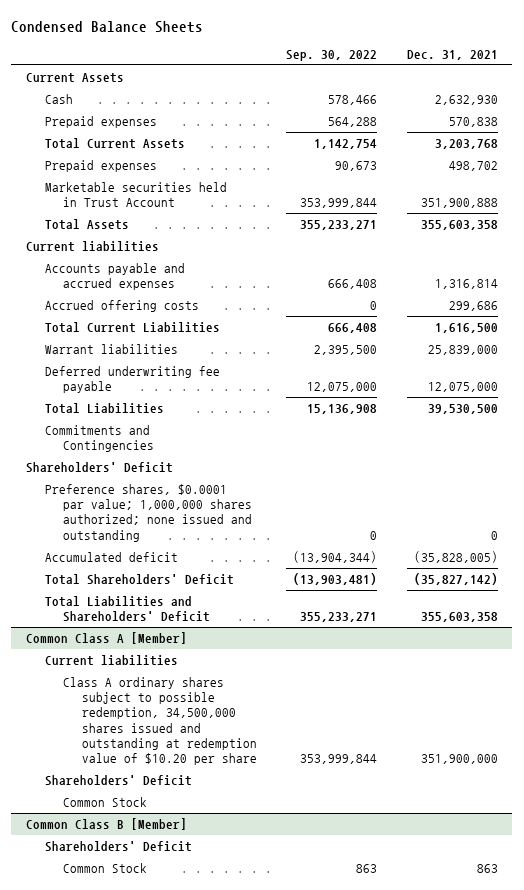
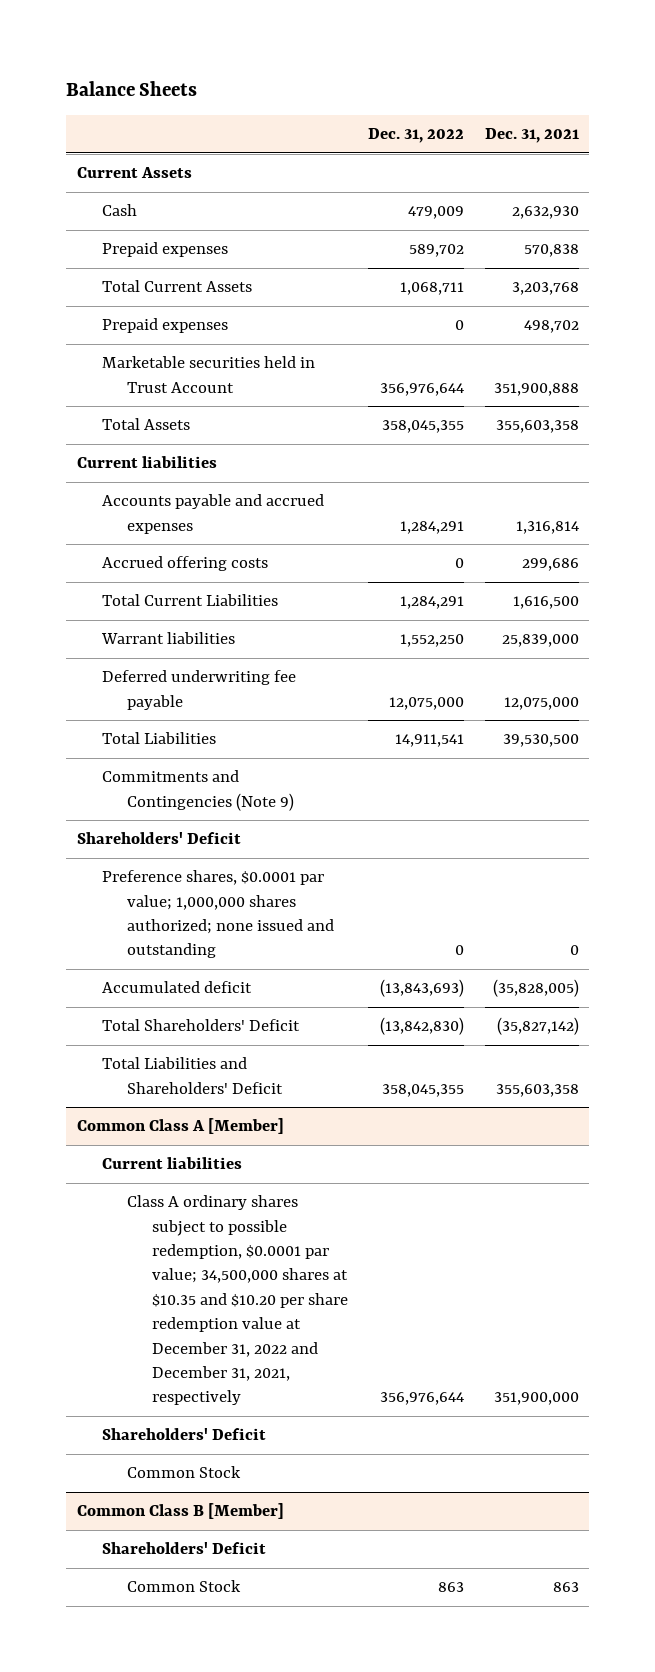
[11,20,204,33] Condensed Balance Sheets -> [66,80,198,96] Balance Sheets
[286,50,378,62] Sep. 30, 2022 -> none
none -> [368,128,465,144] Dec. 31, 2022
[44,424,155,453] Commitments and Contingencies -> [101,770,294,811] Commitments and Contingencies (Note 9)
[63,676,257,766] Class A ordinary shares subject to possible redemption, 34,500,000 shares issued and outstanding at redemption value of $10.20 per share -> [126,1195,349,1406] Class A ordinary shares subject to possible redemption, $0.0001 par value; 34,500,000 shares at $10.35 and $10.20 per share redemption value at December 31, 2022 and December 31, 2021, respectively

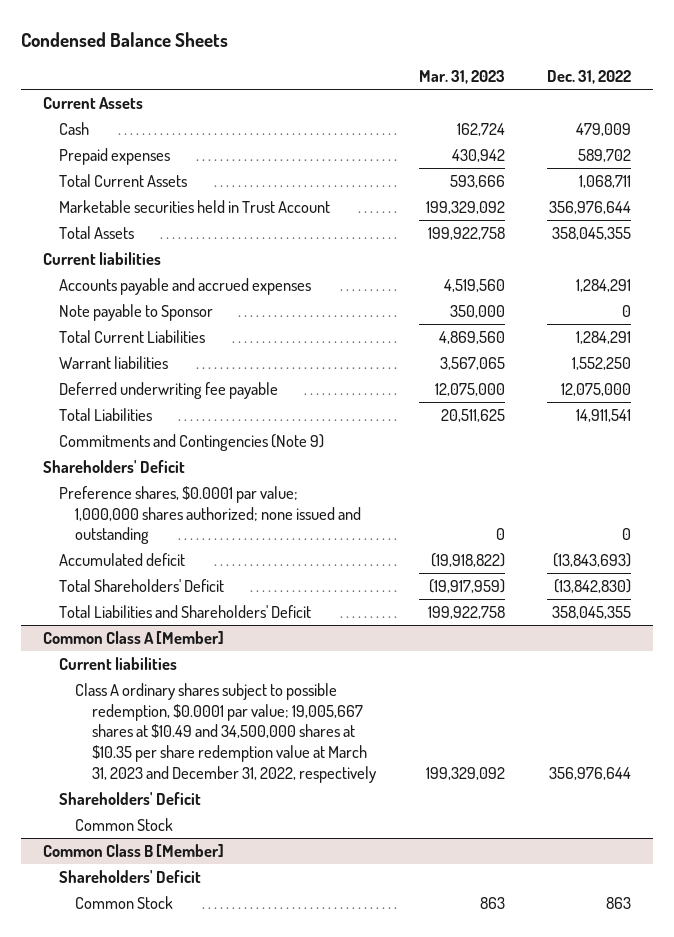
[66,80,198,96] Balance Sheets -> [21,31,229,47] Condensed Balance Sheets
[484,128,579,144] Dec. 31, 2021 -> none
none -> [418,70,505,85] Mar. 31, 2023
[101,318,228,334] Prepaid expenses -> none
[101,556,268,572] Accrued offering costs -> none
none -> [59,303,214,321] Note payable to Sponsor
[126,1195,349,1406] Class A ordinary shares subject to possible redemption, $0.0001 par value; 34,500,000 shares at $10.35 and $10.20 per share redemption value at December 31, 2022 and December 31, 2021, respectively -> [75,682,376,783] Class A ordinary shares subject to possible redemption, $0.0001 par value; 19,005,667 shares at $10.49 and 34,500,000 shares at $10.35 per share redemption value at March 31, 2023 and December 31, 2022, respectively

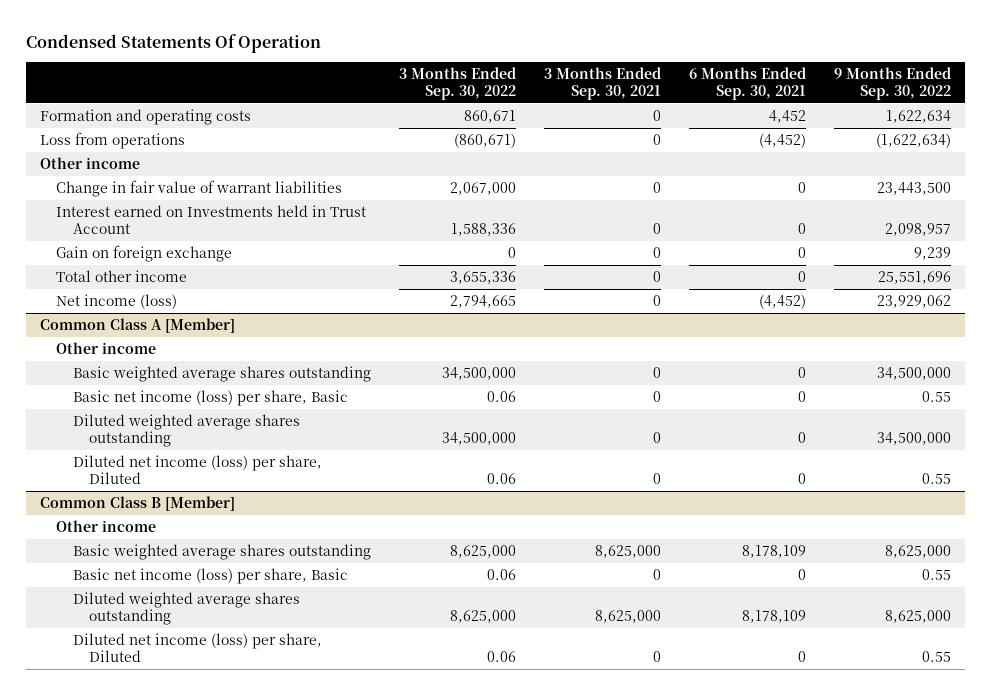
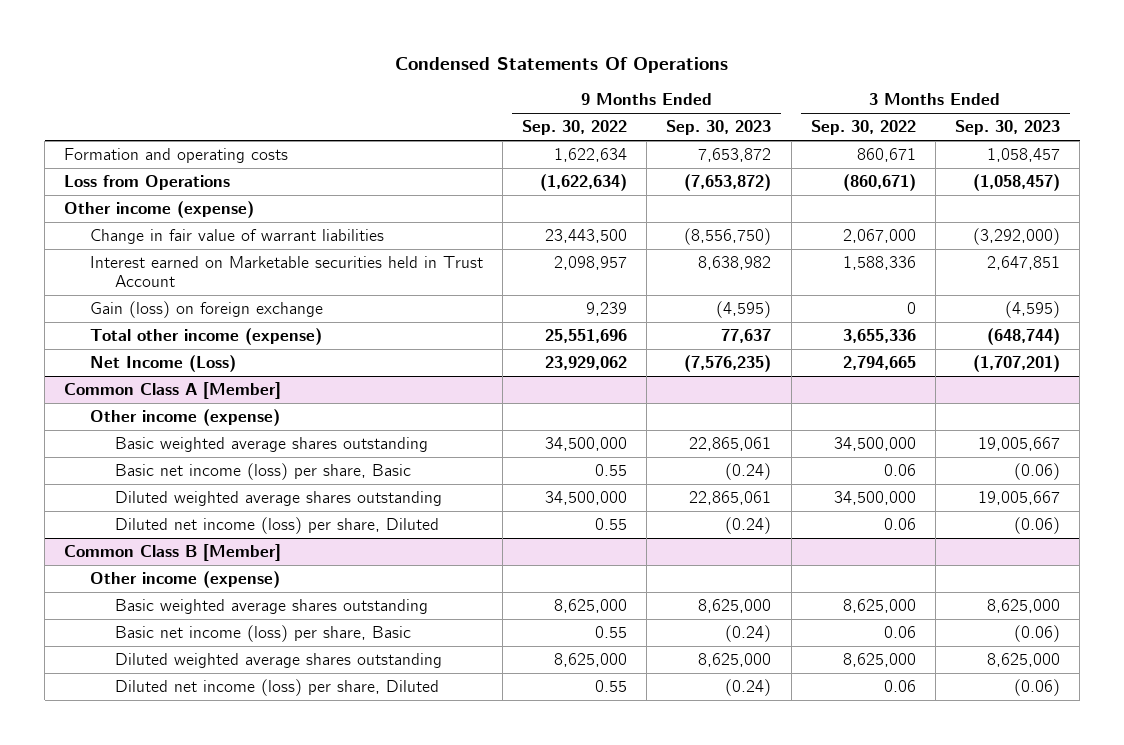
[25,33,321,53] Condensed Statements Of Operation -> [395,57,729,74] Condensed Statements Of Operations
[543,67,661,100] 3 Months Ended Sep. 30, 2021 -> none
[688,67,806,100] 6 Months Ended Sep. 30, 2021 -> none
none -> [666,120,772,136] Sep. 30, 2023
none -> [955,120,1061,136] Sep. 30, 2023
[39,132,185,150] Loss from operations -> [64,175,231,191] Loss from Operations
[39,157,140,170] Other income -> [64,201,255,219] Other income (expense)
[56,205,367,234] Interest earned on Investments held in Trust Account -> [89,256,483,288] Interest earned on Marketable securities held in Trust Account
[56,245,233,263] Gain on foreign exchange -> [89,301,323,319] Gain (loss) on foreign exchange
[56,270,188,283] Total other income -> [89,328,322,346] Total other income (expense)
[56,294,178,310] Net income (loss) -> [89,355,236,373] Net Income (Loss)
[56,342,157,355] Other income -> [89,409,280,427] Other income (expense)
[56,520,157,533] Other income -> [89,571,280,589] Other income (expense)

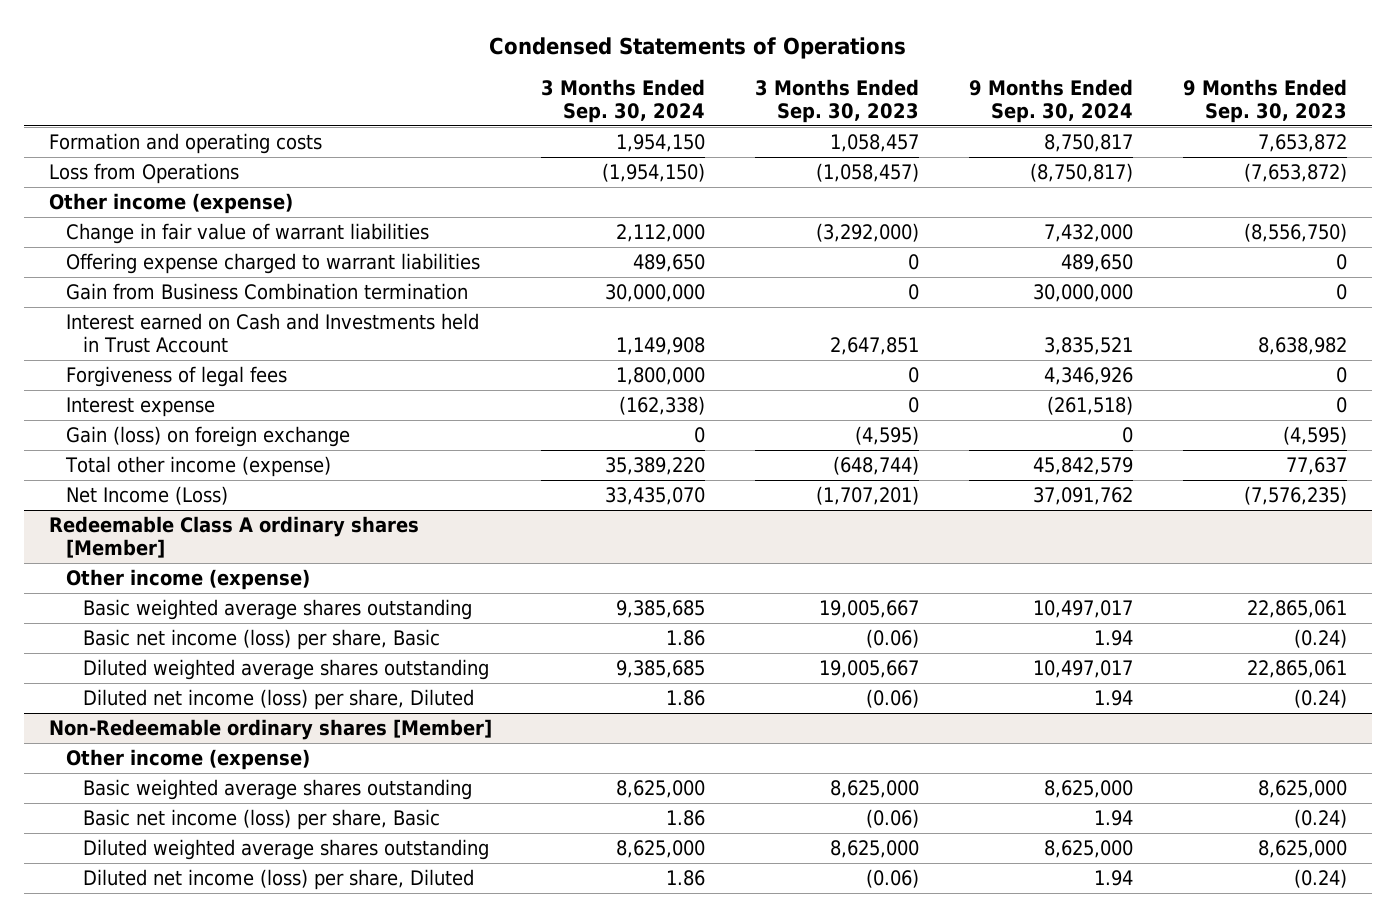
[395,57,729,74] Condensed Statements Of Operations -> [488,36,906,59] Condensed Statements of Operations
[522,120,628,136] Sep. 30, 2022 -> none
[810,120,916,136] Sep. 30, 2022 -> none
none -> [541,78,706,123] 3 Months Ended Sep. 30, 2024
none -> [969,78,1134,123] 9 Months Ended Sep. 30, 2024
none -> [65,252,480,274] Offering expense charged to warrant liabilities
none -> [65,282,468,300] Gain from Business Combination termination
[89,256,483,288] Interest earned on Marketable securities held in Trust Account -> [65,312,479,353] Interest earned on Cash and Investments held in Trust Account
none -> [65,365,287,387] Forgiveness of legal fees
none -> [65,396,215,417] Interest expense
[64,382,282,400] Common Class A [Member] -> none
none -> [48,515,419,558] Redeemable Class A ordinary shares [Member]
[64,544,282,562] Common Class B [Member] -> none
none -> [48,718,492,740] Non-Redeemable ordinary shares [Member]

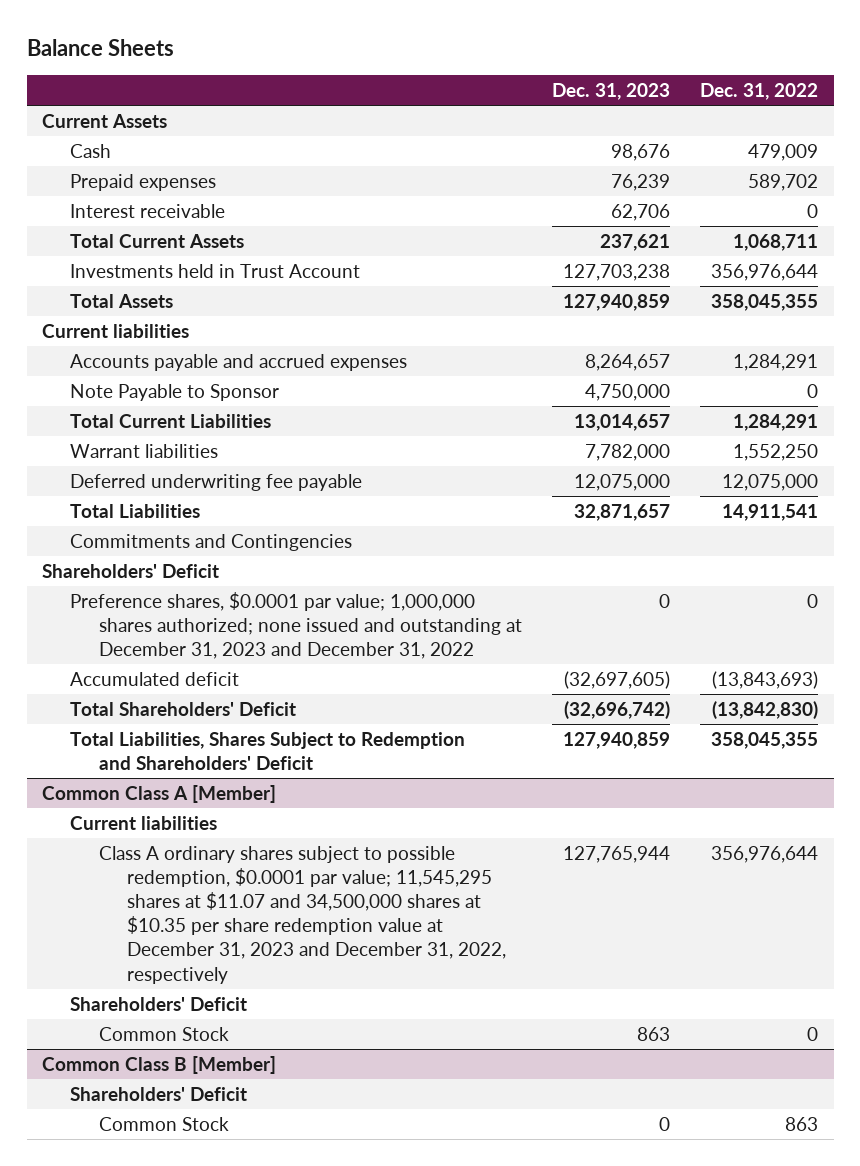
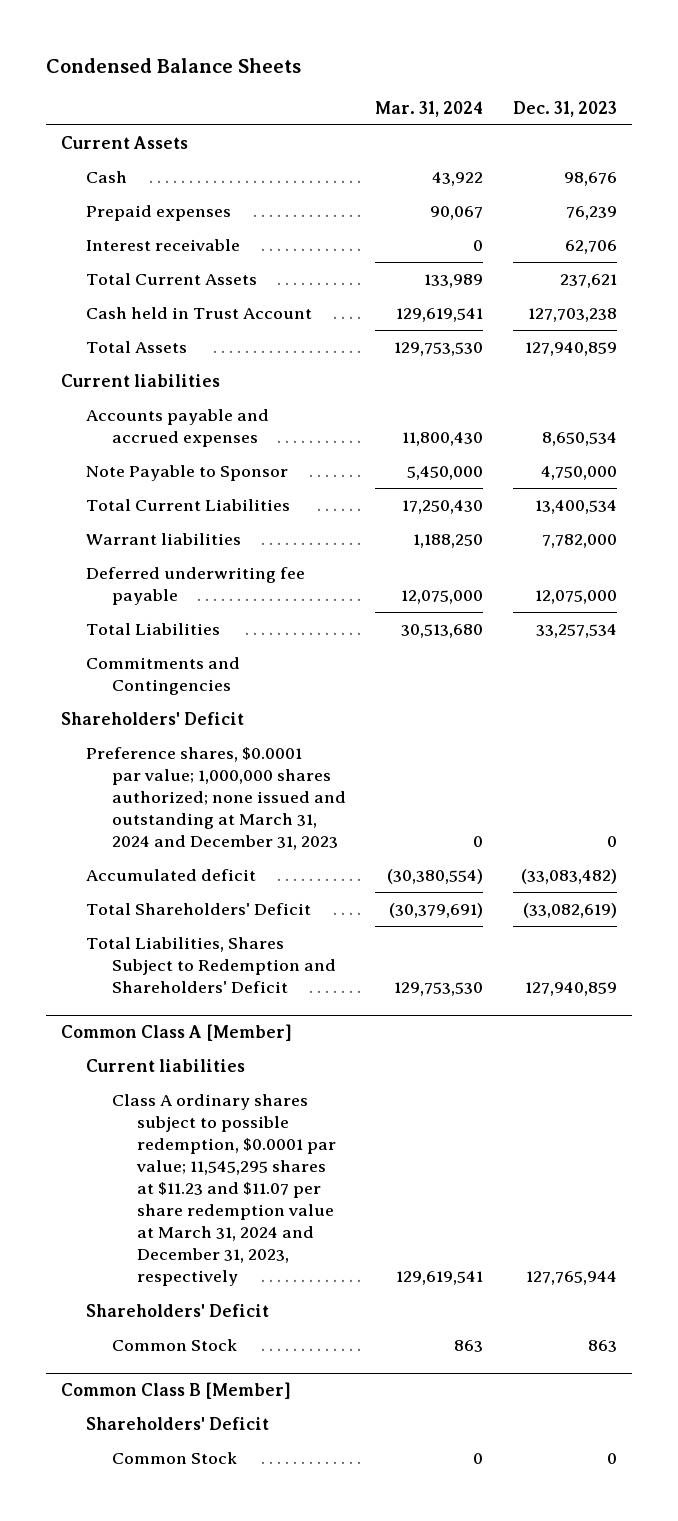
[26,39,174,57] Balance Sheets -> [45,58,301,74] Condensed Balance Sheets
[700,82,819,100] Dec. 31, 2022 -> none
none -> [375,100,484,117] Mar. 31, 2024
[70,263,361,278] Investments held in Trust Account -> [86,307,313,320] Cash held in Trust Account
[585,353,671,371] 8,264,657 -> [542,432,618,447] 8,650,534
[574,413,671,431] 13,014,657 -> [535,500,618,515] 13,400,534
[574,503,671,521] 32,871,657 -> [536,624,618,639] 33,257,534
[70,591,522,660] Preference shares, $0.0001 par value; 1,000,000 shares authorized; none issued and outstanding at December 31, 2023 and December 31, 2022 -> [86,747,346,851] Preference shares, $0.0001 par value; 1,000,000 shares authorized; none issued and outstanding at March 31, 2024 and December 31, 2023
[564,670,671,689] (32,697,605) -> [521,869,618,885] (33,083,482)
[564,700,671,719] (32,696,742) -> [523,903,618,919] (33,082,619)
[98,845,507,984] Class A ordinary shares subject to possible redemption, $0.0001 par value; 11,545,295 shares at $11.07 and 34,500,000 shares at $10.35 per share redemption value at December 31, 2023 and December 31, 2022, respectively -> [111,1094,337,1287] Class A ordinary shares subject to possible redemption, $0.0001 par value; 11,545,295 shares at $11.23 and $11.07 per share redemption value at March 31, 2024 and December 31, 2023, respectively

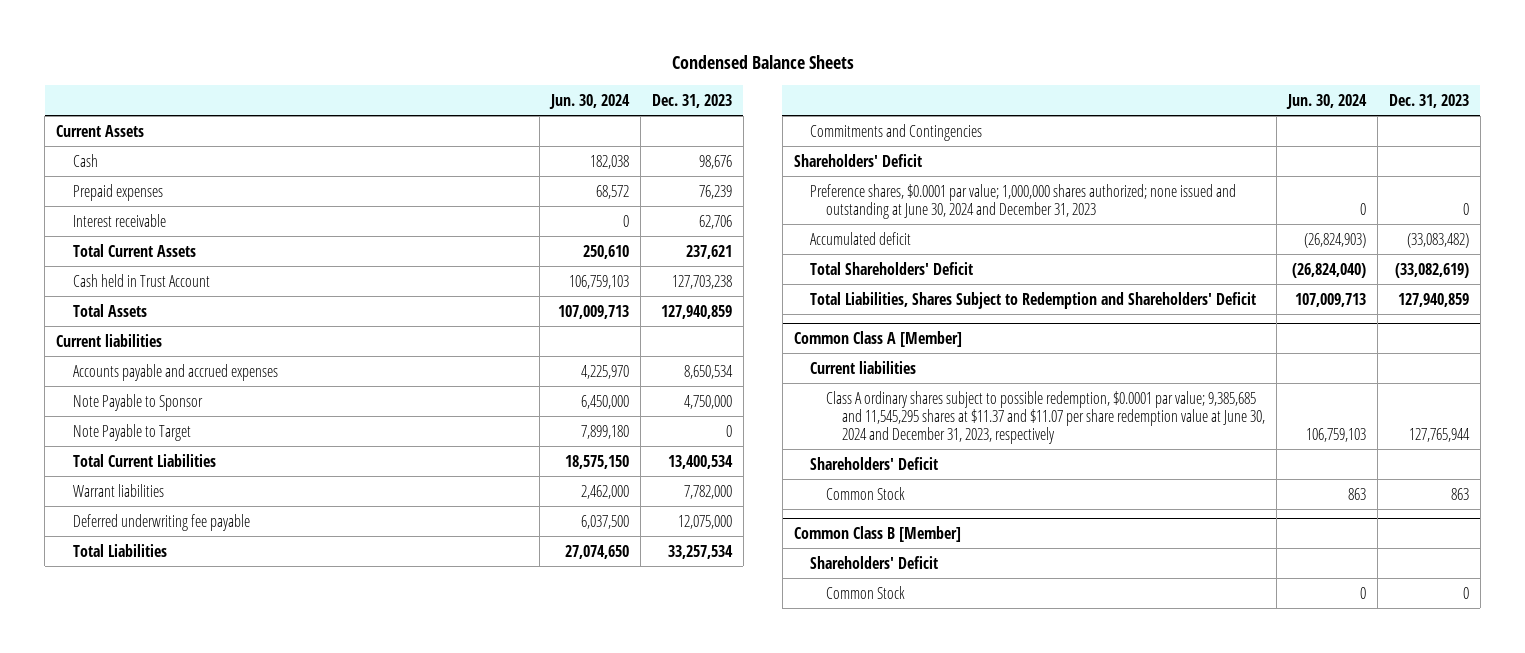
[375,100,484,117] Mar. 31, 2024 -> none
none -> [548,93,630,109] Jun. 30, 2024
none -> [72,423,191,441] Note Payable to Target
[86,747,346,851] Preference shares, $0.0001 par value; 1,000,000 shares authorized; none issued and outstanding at March 31, 2024 and December 31, 2023 -> [809,183,1236,219] Preference shares, $0.0001 par value; 1,000,000 shares authorized; none issued and outstanding at June 30, 2024 and December 31, 2023
[111,1094,337,1287] Class A ordinary shares subject to possible redemption, $0.0001 par value; 11,545,295 shares at $11.23 and $11.07 per share redemption value at March 31, 2024 and December 31, 2023, respectively -> [825,390,1266,444] Class A ordinary shares subject to possible redemption, $0.0001 par value; 9,385,685 and 11,545,295 shares at $11.37 and $11.07 per share redemption value at June 30, 2024 and December 31, 2023, respectively

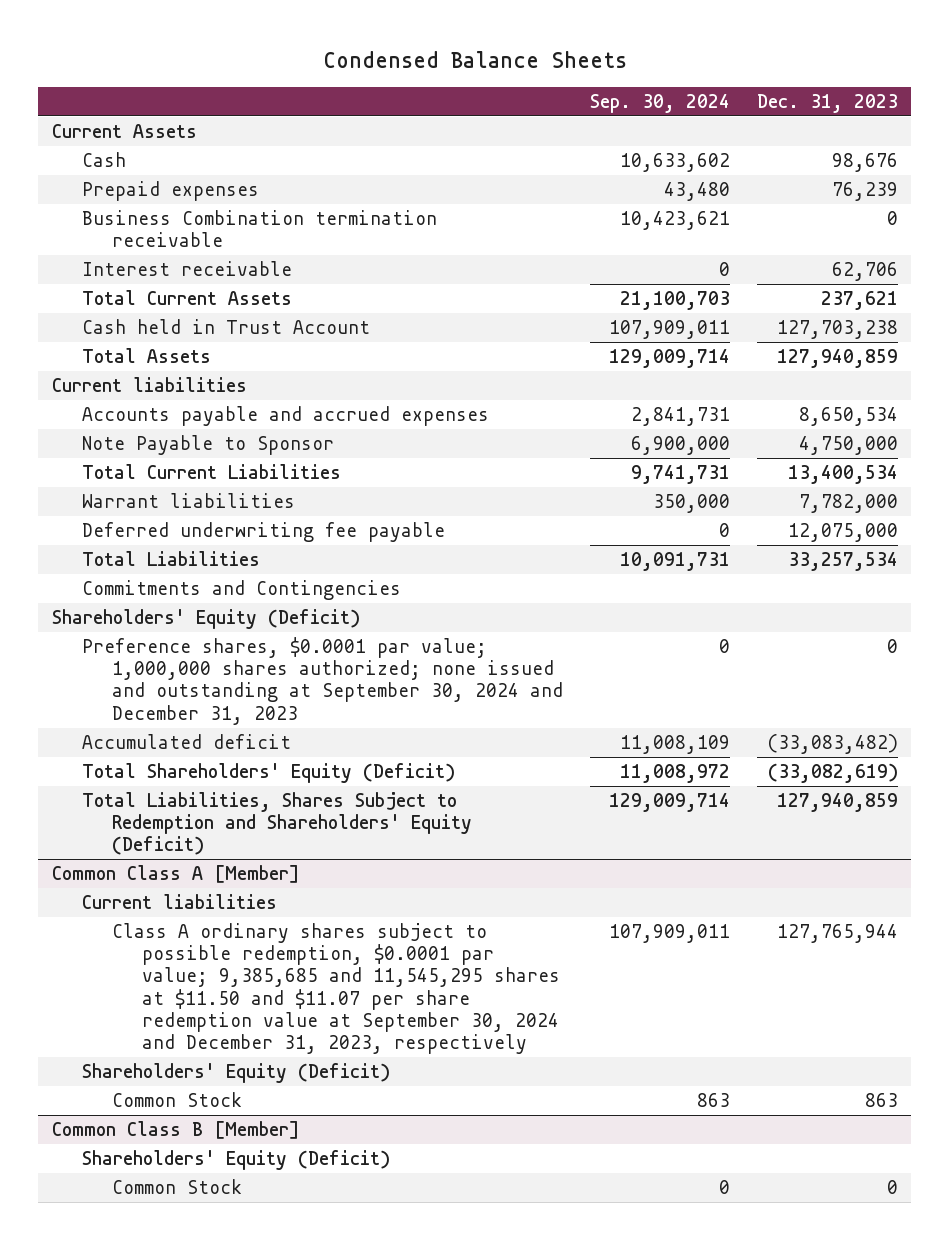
[548,93,630,109] Jun. 30, 2024 -> none
none -> [590,93,731,113] Sep. 30, 2024
none -> [81,209,437,248] Business Combination termination receivable
[72,423,191,441] Note Payable to Target -> none
[793,153,922,167] Shareholders' Deficit -> [51,608,360,629] Shareholders' Equity (Deficit)
[809,183,1236,219] Preference shares, $0.0001 par value; 1,000,000 shares authorized; none issued and outstanding at June 30, 2024 and December 31, 2023 -> [81,636,564,725] Preference shares, $0.0001 par value; 1,000,000 shares authorized; none issued and outstanding at September 30, 2024 and December 31, 2023
[809,261,973,275] Total Shareholders' Deficit -> [81,762,455,783] Total Shareholders' Equity (Deficit)
[809,291,1256,309] Total Liabilities, Shares Subject to Redemption and Shareholders' Deficit -> [81,791,473,856] Total Liabilities, Shares Subject to Redemption and Shareholders' Equity (Deficit)
[825,390,1266,444] Class A ordinary shares subject to possible redemption, $0.0001 par value; 9,385,685 and 11,545,295 shares at $11.37 and $11.07 per share redemption value at June 30, 2024 and December 31, 2023, respectively -> [112,922,561,1055] Class A ordinary shares subject to possible redemption, $0.0001 par value; 9,385,685 and 11,545,295 shares at $11.50 and $11.07 per share redemption value at September 30, 2024 and December 31, 2023, respectively
[809,456,938,470] Shareholders' Deficit -> [81,1062,390,1083] Shareholders' Equity (Deficit)
[809,555,938,569] Shareholders' Deficit -> [81,1149,390,1170] Shareholders' Equity (Deficit)

